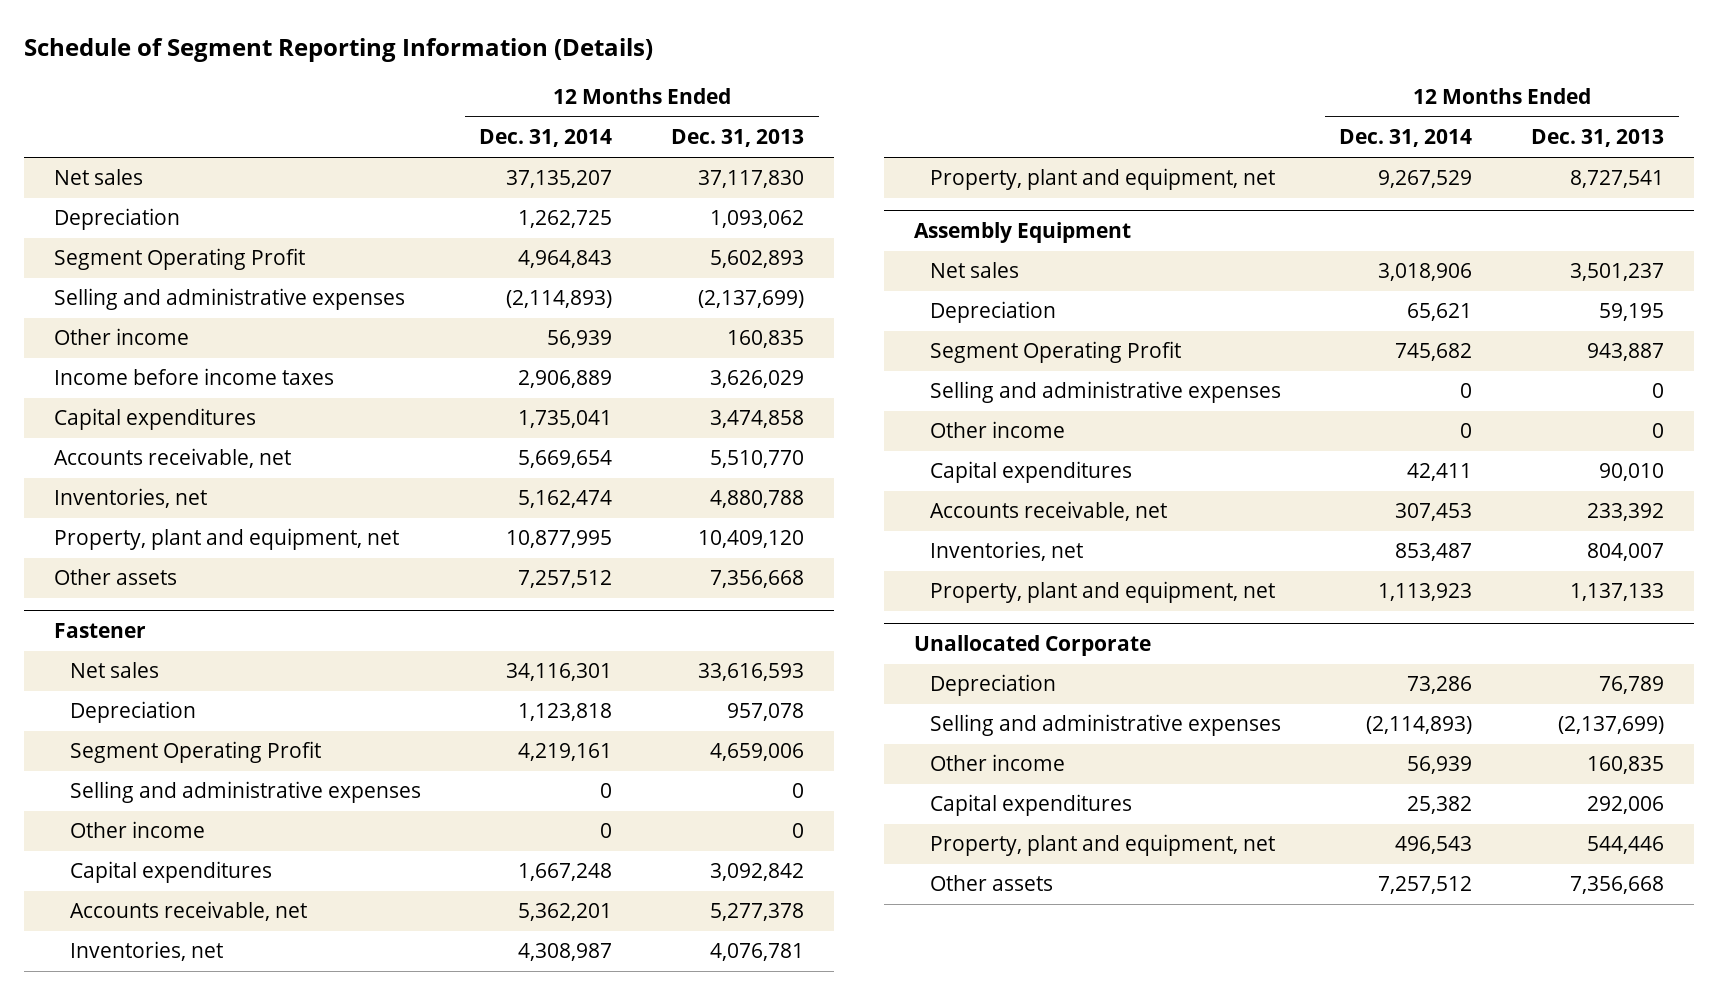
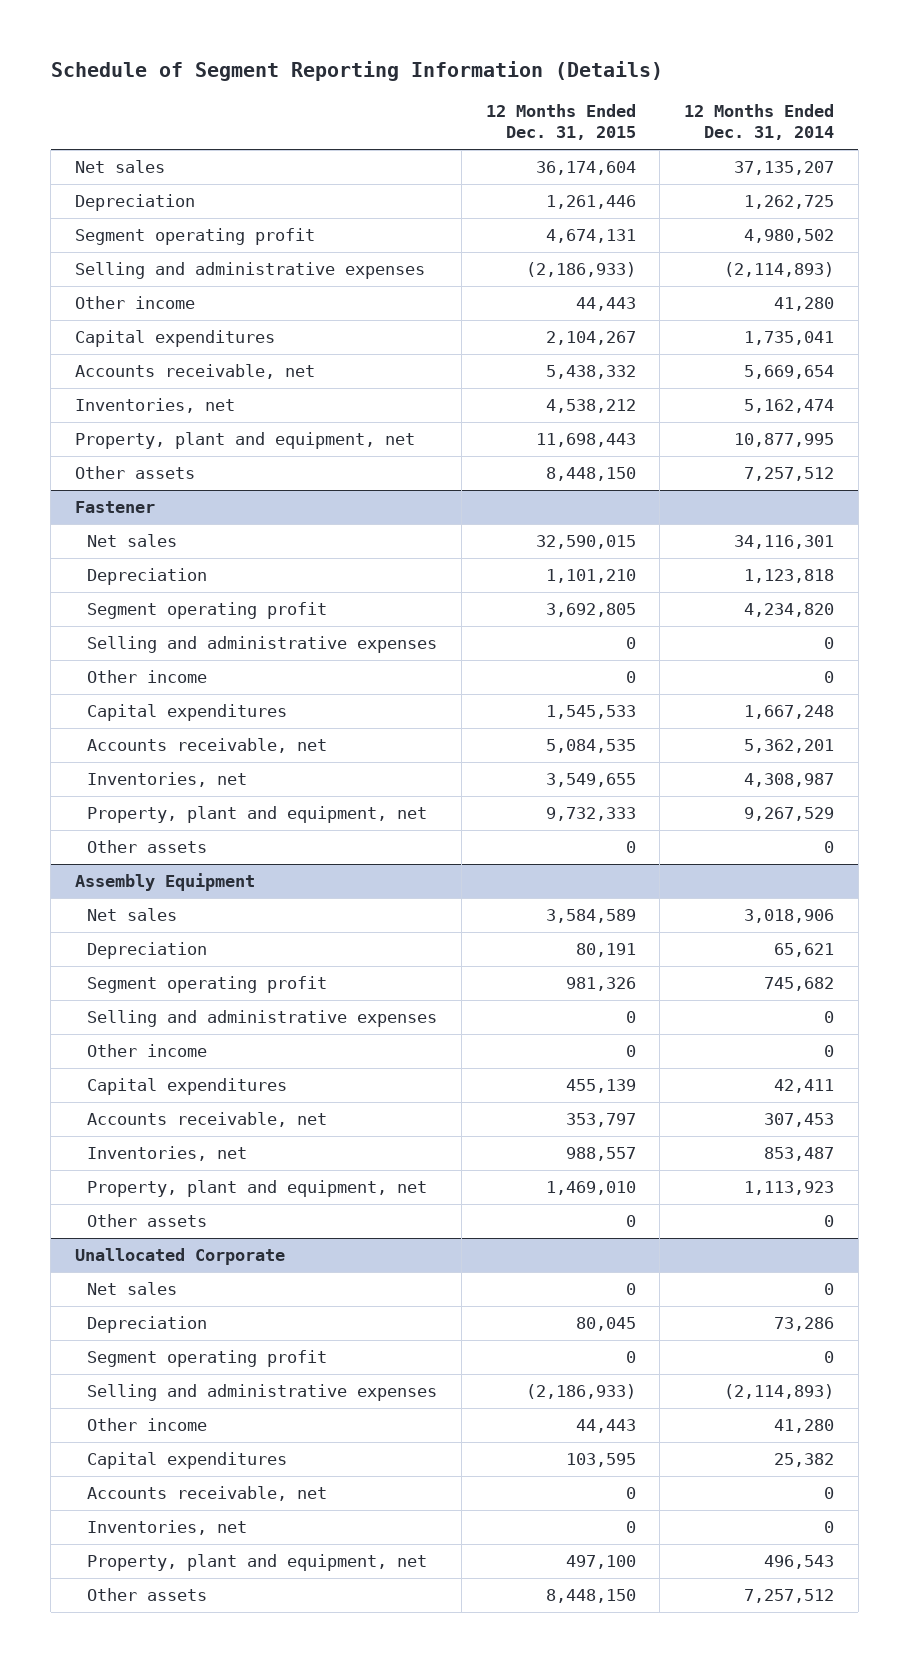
[671,129,805,148] Dec. 31, 2013 -> none
none -> [485,103,636,140] 12 Months Ended Dec. 31, 2015
[53,248,305,271] Segment Operating Profit -> [74,228,315,246] Segment operating profit
[518,250,613,269] 4,964,843 -> [744,229,835,244] 4,980,502
[53,368,334,386] Income before income taxes -> none
[547,330,613,349] 56,939 -> [774,297,835,312] 41,280
[69,741,321,764] Segment Operating Profit -> [87,602,328,620] Segment operating profit
[518,743,613,762] 4,219,161 -> [744,603,835,618] 4,234,820
none -> [87,840,208,854] Other assets
[929,341,1181,364] Segment Operating Profit -> [87,976,328,994] Segment operating profit
none -> [87,1214,208,1228] Other assets
none -> [87,1282,178,1296] Net sales
none -> [87,1350,328,1368] Segment operating profit
[1407,756,1473,775] 56,939 -> [774,1419,835,1434] 41,280
none -> [87,1486,328,1502] Accounts receivable, net
none -> [87,1520,248,1536] Inventories, net

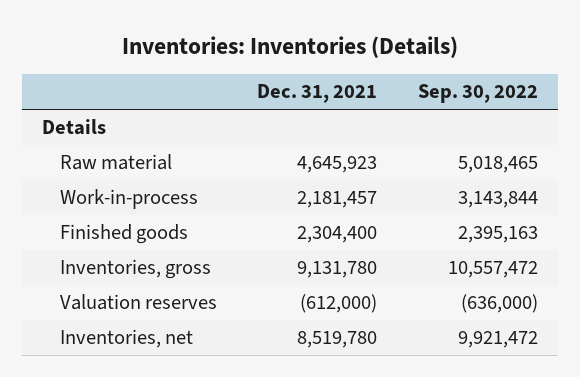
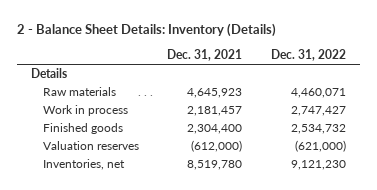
[121,35,458,58] Inventories: Inventories (Details) -> [16,23,276,38] 2 - Balance Sheet Details: Inventory (Details)
[417,84,538,104] Sep. 30, 2022 -> none
none -> [270,48,346,61] Dec. 31, 2022
[60,154,173,171] Raw material -> [42,87,116,97] Raw materials
[60,189,199,210] Work-in-process -> [42,105,128,117] Work in process
[60,259,212,280] Inventories, gross -> none

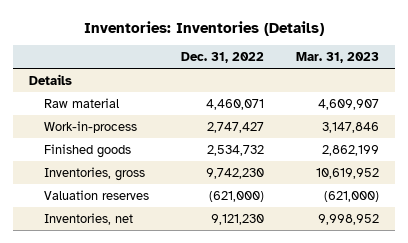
[16,23,276,38] 2 - Balance Sheet Details: Inventory (Details) -> [83,20,324,36] Inventories: Inventories (Details)
[167,48,243,61] Dec. 31, 2021 -> none
none -> [296,52,380,64] Mar. 31, 2023
[42,87,116,97] Raw materials -> [44,97,120,108] Raw material
[42,105,128,117] Work in process -> [44,120,138,133] Work-in-process
none -> [44,166,146,181] Inventories, gross

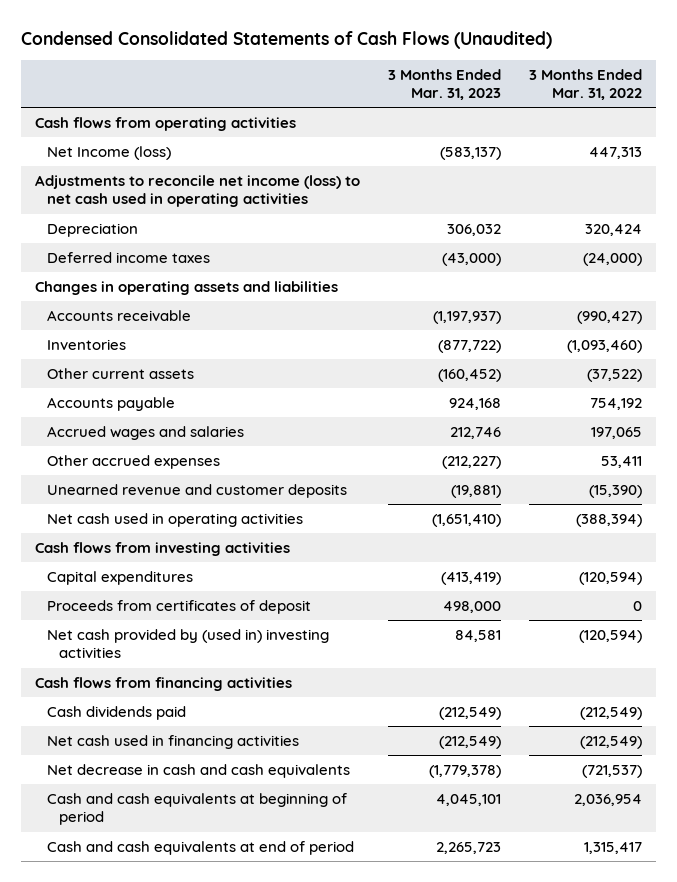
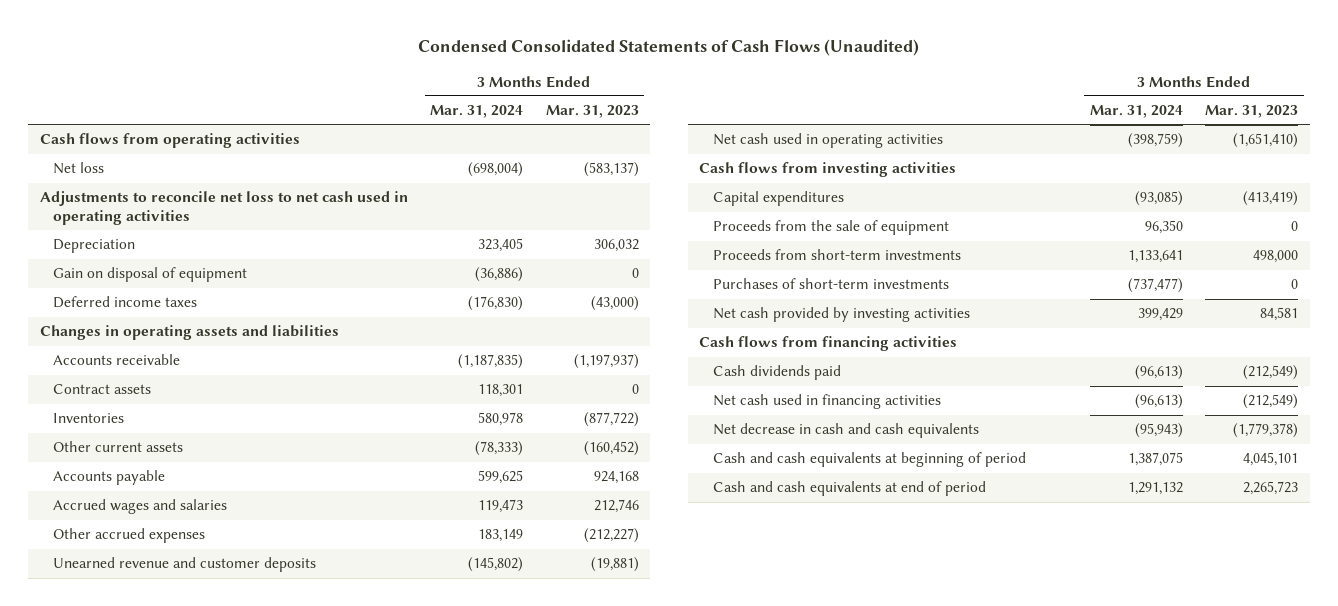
[529,68,643,101] 3 Months Ended Mar. 31, 2022 -> none
none -> [430,105,524,119] Mar. 31, 2024
[47,145,172,160] Net Income (loss) -> [53,162,105,175] Net loss
[35,174,361,208] Adjustments to reconcile net income (loss) to net cash used in operating activities -> [39,191,408,225] Adjustments to reconcile net loss to net cash used in operating activities
none -> [53,267,248,283] Gain on disposal of equipment
none -> [53,384,152,395] Contract assets
none -> [713,220,950,236] Proceeds from the sale of equipment
[47,599,312,614] Proceeds from certificates of deposit -> [713,249,962,261] Proceeds from short-term investments
none -> [713,278,950,290] Purchases of short-term investments
[47,628,330,659] Net cash provided by (used in) investing activities -> [713,307,971,323] Net cash provided by investing activities

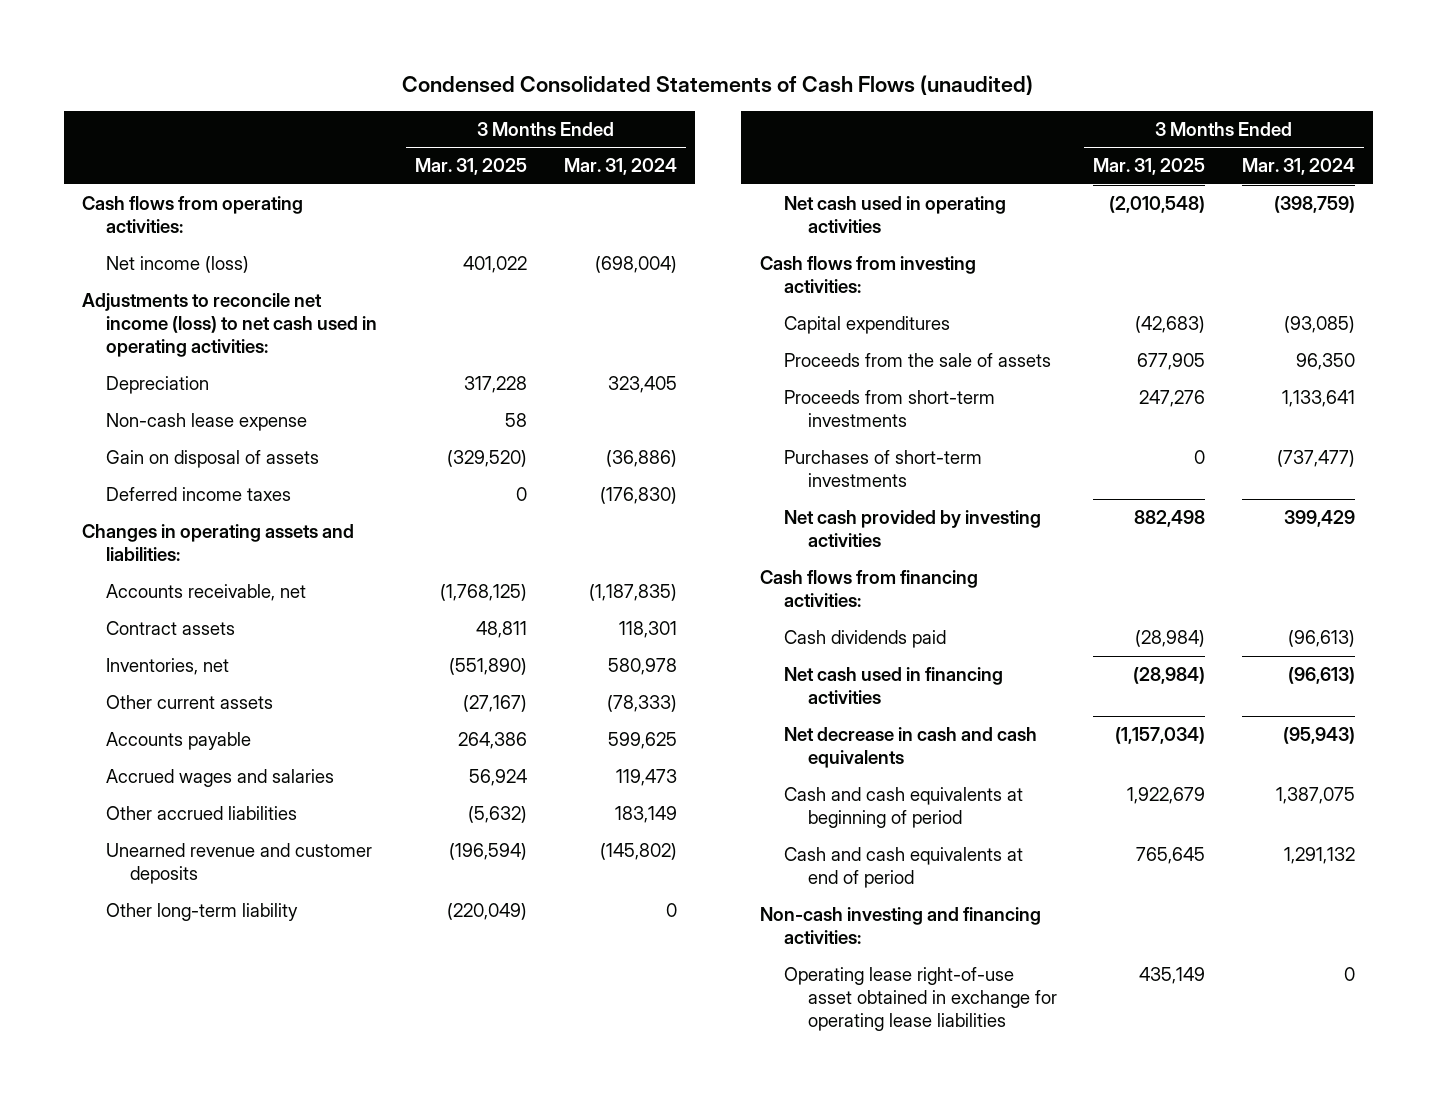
[418,39,920,57] Condensed Consolidated Statements of Cash Flows (Unaudited) -> [402,75,1034,96] Condensed Consolidated Statements of Cash Flows (unaudited)
[545,105,639,119] Mar. 31, 2023 -> none
none -> [415,158,528,176] Mar. 31, 2025
[39,133,300,149] Cash flows from operating activities -> [81,196,303,234] Cash flows from operating activities:
[53,162,105,175] Net loss -> [105,256,249,274] Net income (loss)
[39,191,408,225] Adjustments to reconcile net loss to net cash used in operating activities -> [81,293,377,358] Adjustments to reconcile net income (loss) to net cash used in operating activities:
none -> [105,413,307,432] Non-cash lease expense
[53,267,248,283] Gain on disposal of equipment -> [105,450,319,469] Gain on disposal of assets
[39,325,339,341] Changes in operating assets and liabilities -> [81,524,354,562] Changes in operating assets and liabilities:
[53,354,181,366] Accounts receivable -> [105,584,306,602] Accounts receivable, net
[53,413,125,424] Inventories -> [105,658,229,676] Inventories, net
[53,528,206,544] Other accrued expenses -> [105,806,297,821] Other accrued liabilities
none -> [105,903,298,922] Other long-term liability
[699,162,957,178] Cash flows from investing activities -> [759,256,976,294] Cash flows from investing activities:
[713,220,950,236] Proceeds from the sale of equipment -> [783,353,1051,368] Proceeds from the sale of assets
[699,336,958,352] Cash flows from financing activities -> [759,570,978,608] Cash flows from financing activities:
none -> [759,907,1041,945] Non-cash investing and financing activities:
none -> [783,967,1057,1032] Operating lease right-of-use asset obtained in exchange for operating lease liabilities

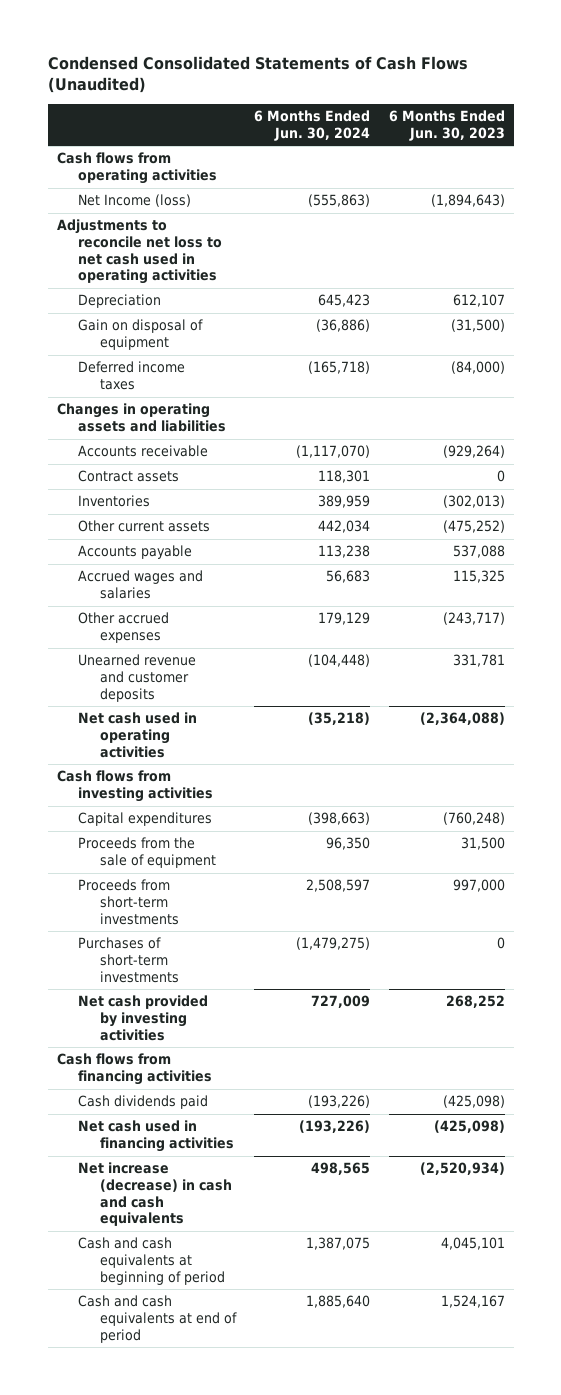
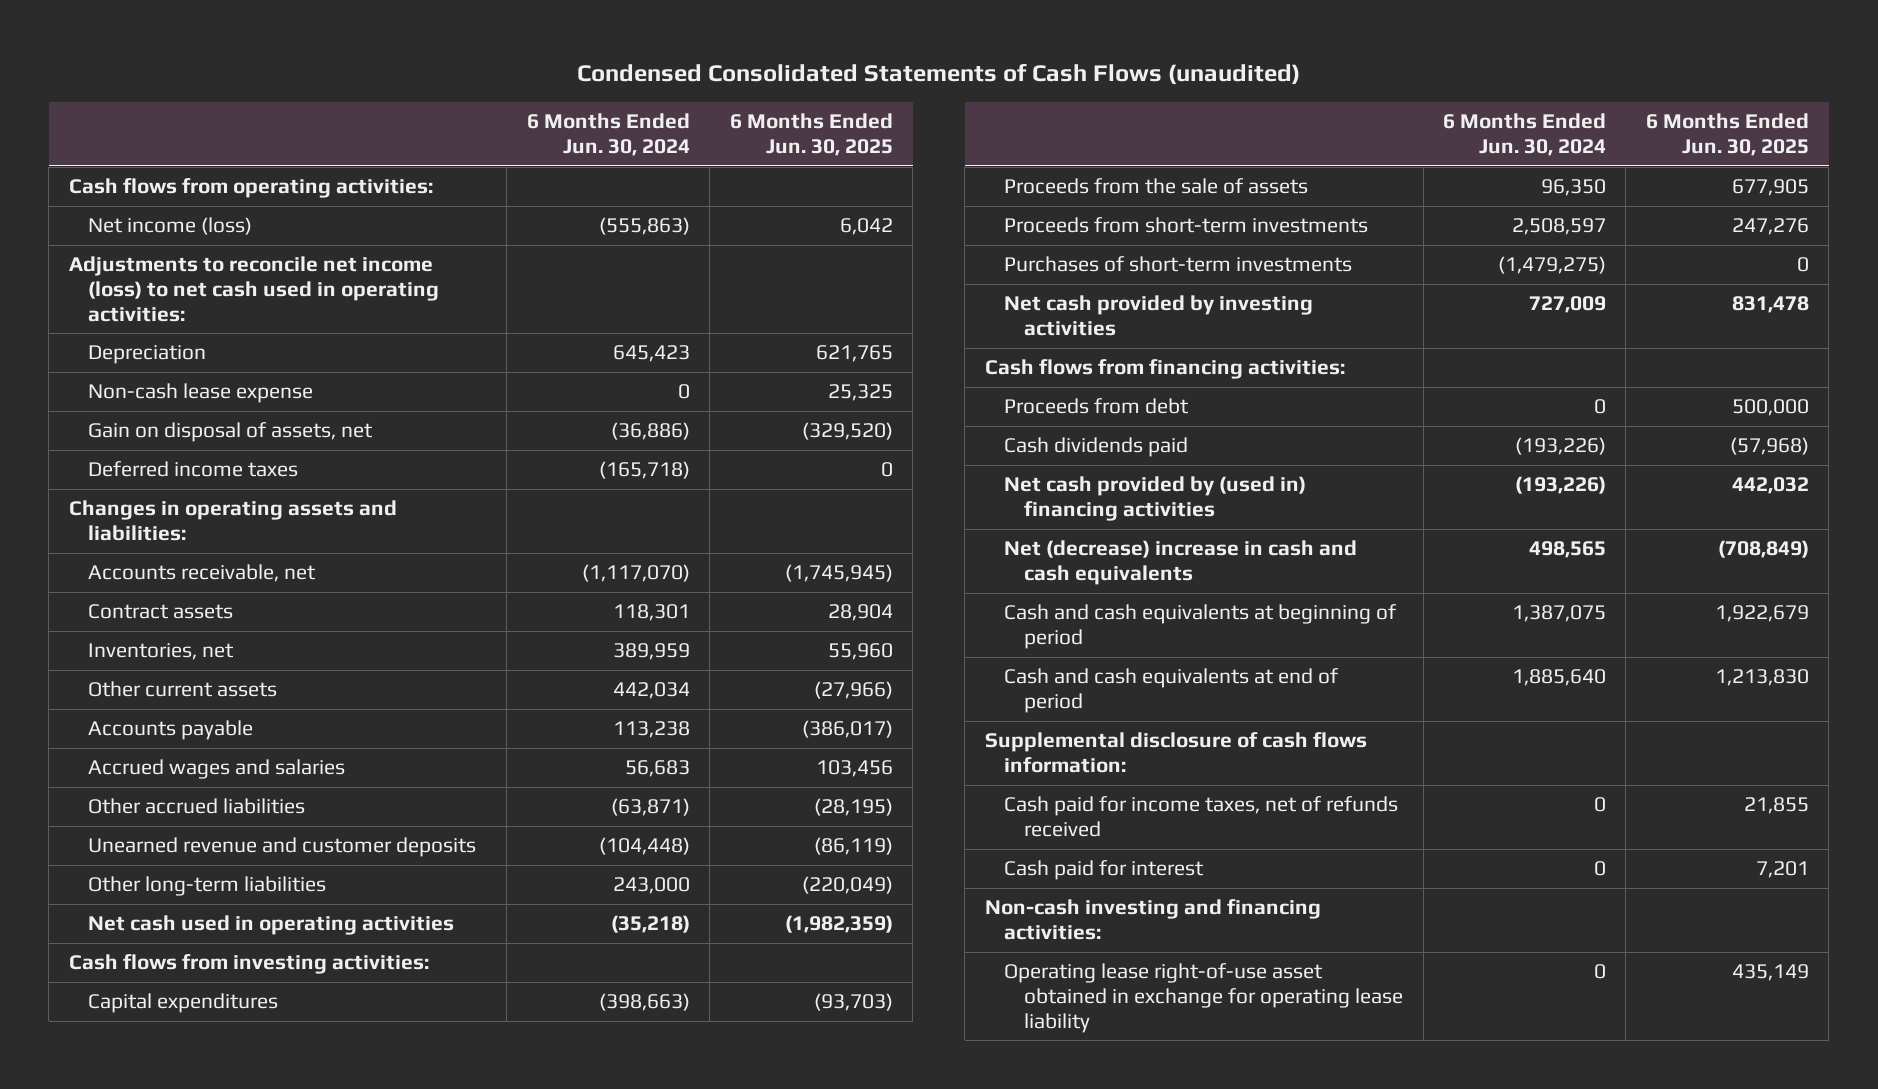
[47,55,468,94] Condensed Consolidated Statements of Cash Flows (Unaudited) -> [576,63,1300,86] Condensed Consolidated Statements of Cash Flows (unaudited)
[388,110,505,141] 6 Months Ended Jun. 30, 2023 -> none
none -> [729,113,893,157] 6 Months Ended Jun. 30, 2025
[56,152,218,185] Cash flows from operating activities -> [68,178,433,199] Cash flows from operating activities:
[78,194,192,208] Net Income (loss) -> [88,217,253,236] Net income (loss)
[56,219,223,285] Adjustments to reconcile net loss to net cash used in operating activities -> [68,256,440,322] Adjustments to reconcile net income (loss) to net cash used in operating activities:
none -> [88,383,314,404] Non-cash lease expense
[78,319,204,351] Gain on disposal of equipment -> [88,422,374,443] Gain on disposal of assets, net
[56,403,227,433] Changes in operating assets and liabilities -> [68,500,397,541] Changes in operating assets and liabilities:
[78,445,209,458] Accounts receivable -> [88,564,317,583] Accounts receivable, net
[78,495,151,508] Inventories -> [88,643,235,661] Inventories, net
[78,612,170,644] Other accrued expenses -> [88,798,306,815] Other accrued liabilities
[318,612,371,626] 179,129 -> [610,798,690,817] (63,871)
none -> [88,876,327,897] Other long-term liabilities
[56,770,214,803] Cash flows from investing activities -> [68,954,429,975] Cash flows from investing activities:
[78,837,216,869] Proceeds from the sale of equipment -> [1004,178,1309,195] Proceeds from the sale of assets
[56,1053,213,1086] Cash flows from financing activities -> [984,359,1345,380] Cash flows from financing activities:
none -> [1004,398,1190,415] Proceeds from debt
[78,1120,234,1153] Net cash used in financing activities -> [1004,476,1307,521] Net cash provided by (used in) financing activities
[78,1162,232,1227] Net increase (decrease) in cash and cash equivalents -> [1004,540,1358,585] Net (decrease) increase in cash and cash equivalents
none -> [984,732,1367,773] Supplemental disclosure of cash flows information:
none -> [1004,796,1399,837] Cash paid for income taxes, net of refunds received
none -> [1004,860,1205,881] Cash paid for interest
none -> [984,899,1321,940] Non-cash investing and financing activities:
none -> [1004,963,1404,1033] Operating lease right-of-use asset obtained in exchange for operating lease liability

